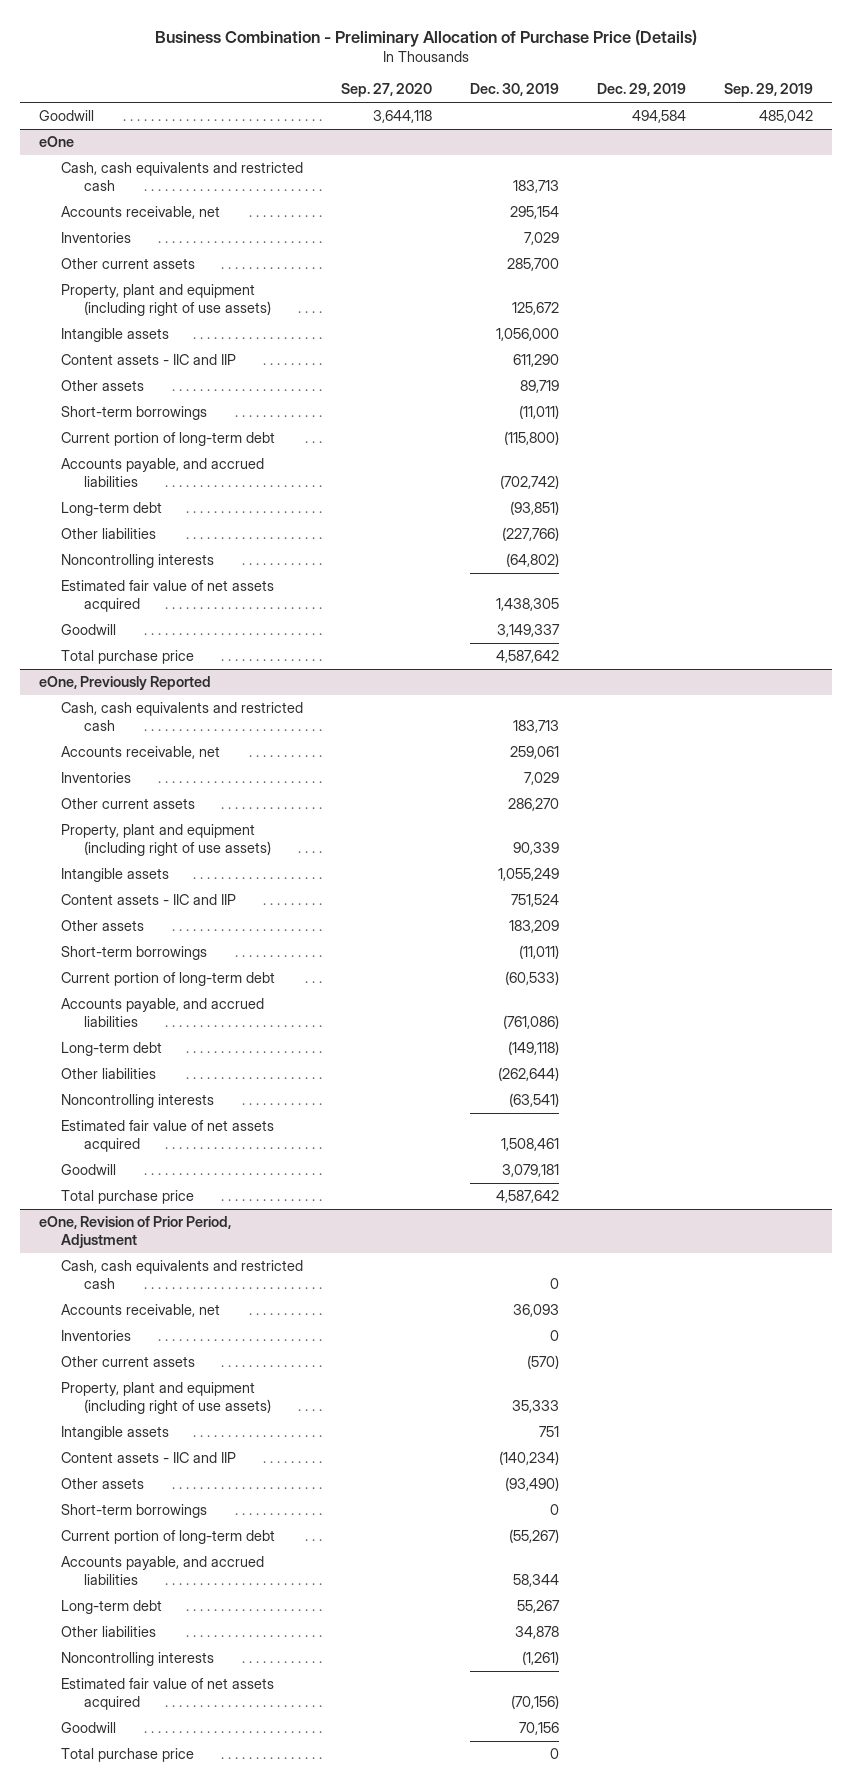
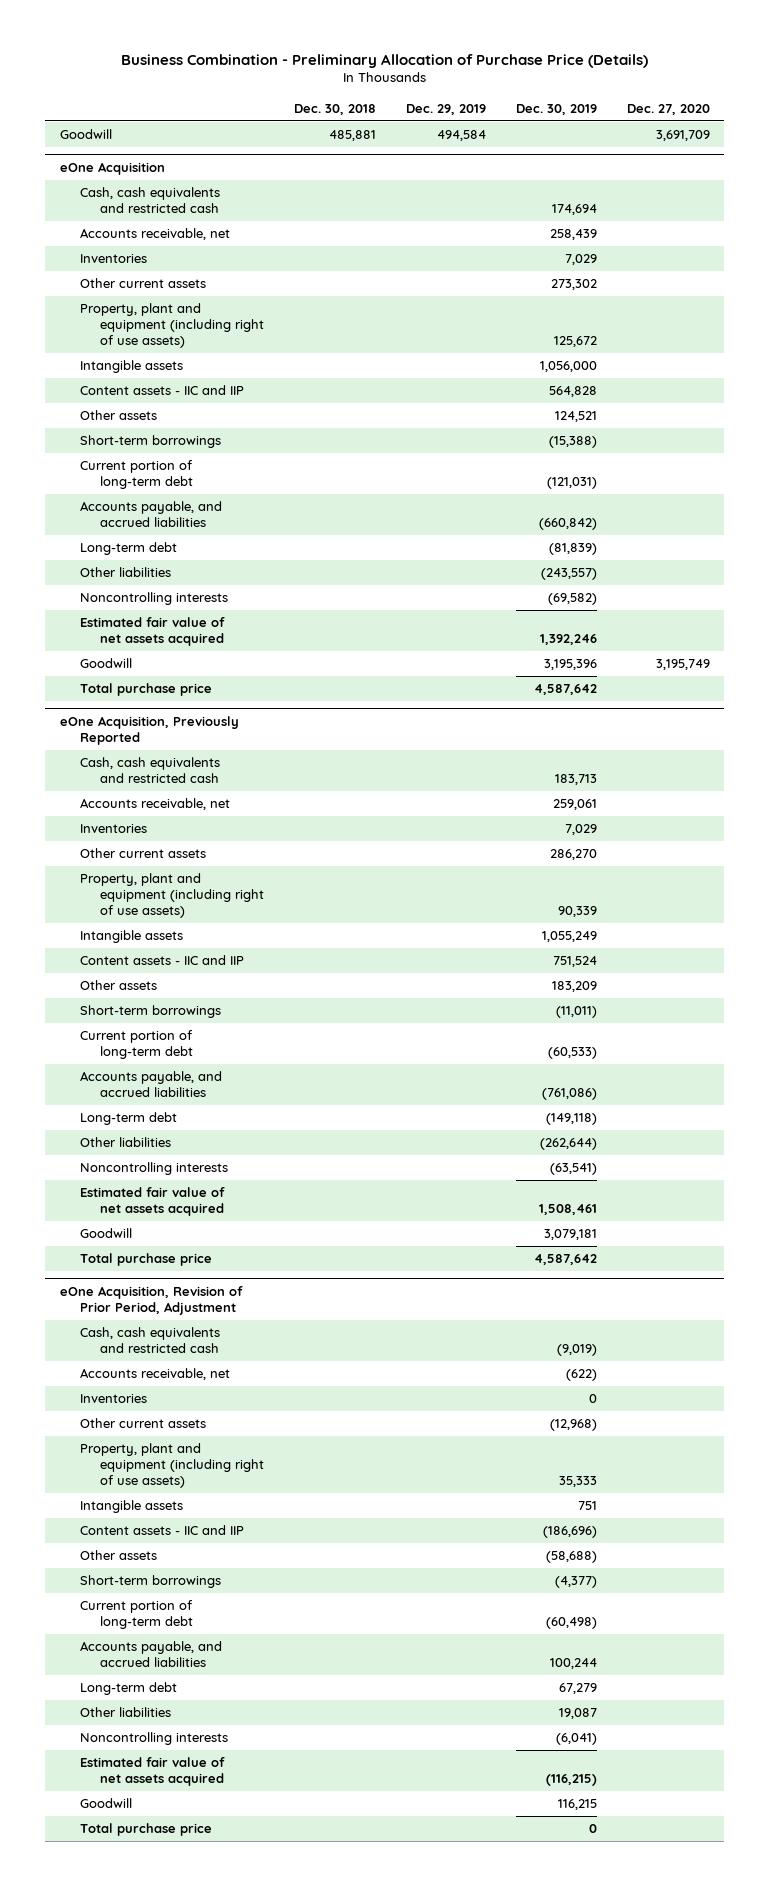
[341,83,433,98] Sep. 27, 2020 -> none
[723,83,813,98] Sep. 29, 2019 -> none
none -> [294,103,377,115] Dec. 30, 2018
none -> [626,103,710,115] Dec. 27, 2020
[39,136,75,148] eOne -> [59,162,165,176] eOne Acquisition
[513,180,560,194] 183,713 -> [551,203,597,215] 174,694
[510,206,560,220] 295,154 -> [549,229,597,241] 258,439
[507,258,560,272] 285,700 -> [550,279,597,291] 273,302
[513,354,560,368] 611,290 -> [548,386,597,398] 564,828
[520,380,560,394] 89,719 -> [554,411,597,423] 124,521
[519,405,560,420] (11,011) -> [548,436,597,449] (15,388)
[504,431,560,446] (115,800) -> [546,476,597,489] (121,031)
[500,475,560,490] (702,742) -> [538,517,597,530] (660,842)
[510,501,560,516] (93,851) -> [548,543,597,556] (81,839)
[502,527,560,542] (227,766) -> [540,568,597,581] (243,557)
[506,553,560,568] (64,802) -> [547,593,597,606] (69,582)
[496,598,560,612] 1,438,305 -> [539,633,597,645] 1,392,246
[497,624,561,638] 3,149,337 -> [543,659,597,671] 3,195,396
[39,676,212,691] eOne, Previously Reported -> [59,716,239,745] eOne Acquisition, Previously Reported
[39,1216,232,1249] eOne, Revision of Prior Period, Adjustment -> [59,1286,243,1315] eOne Acquisition, Revision of Prior Period, Adjustment
[550,1278,560,1290] 0 -> [556,1343,597,1356] (9,019)
[513,1304,560,1318] 36,093 -> [565,1369,597,1382] (622)
[527,1355,560,1370] (570) -> [549,1419,597,1432] (12,968)
[499,1451,560,1466] (140,234) -> [542,1526,597,1539] (186,696)
[505,1477,560,1492] (93,490) -> [545,1551,597,1564] (58,688)
[550,1504,560,1516] 0 -> [554,1576,597,1589] (4,377)
[509,1529,560,1544] (55,267) -> [545,1616,597,1629] (60,498)
[513,1574,560,1588] 58,344 -> [549,1657,597,1669] 100,244
[517,1600,561,1614] 55,267 -> [558,1683,597,1695] 67,279
[515,1626,560,1640] 34,878 -> [558,1708,597,1720] 19,087
[522,1651,560,1666] (1,261) -> [555,1733,597,1746] (6,041)
[511,1695,560,1710] (70,156) -> [545,1773,597,1786] (116,215)
[519,1722,560,1736] 70,156 -> [557,1799,597,1811] 116,215

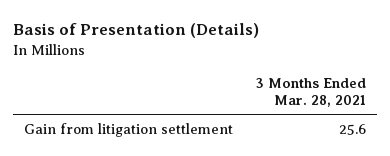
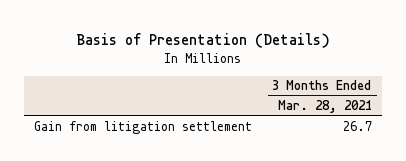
[339,123,367,135] 25.6 -> [342,121,372,132] 26.7

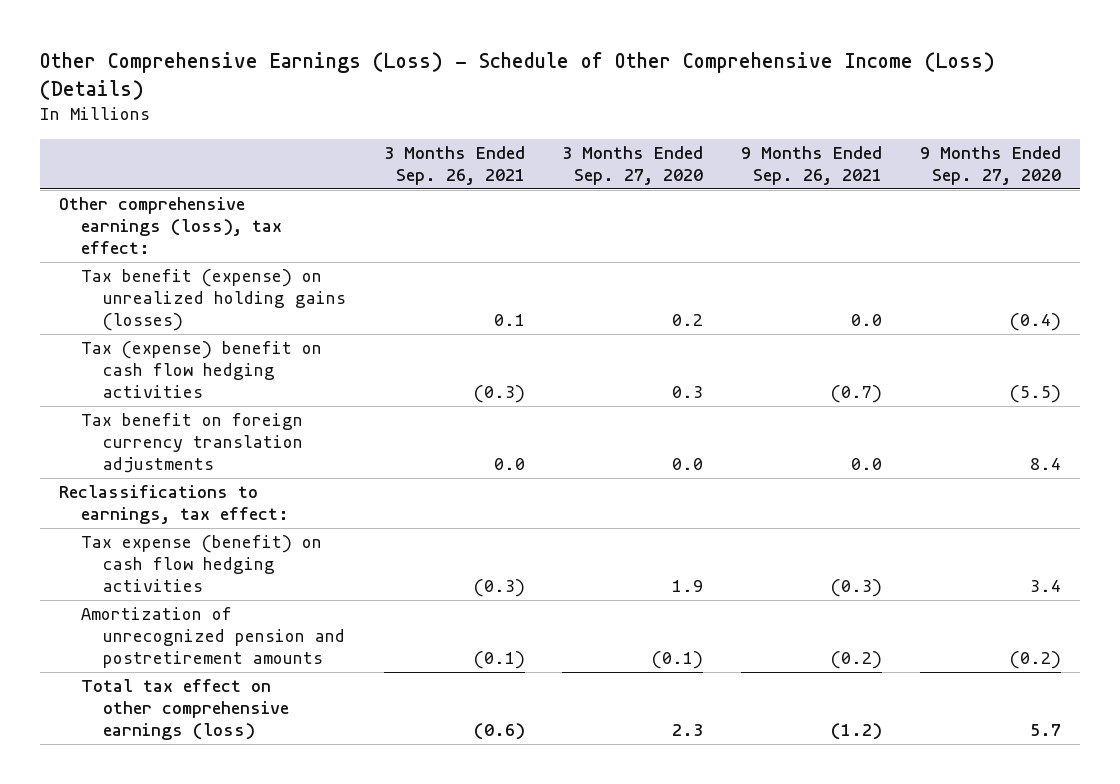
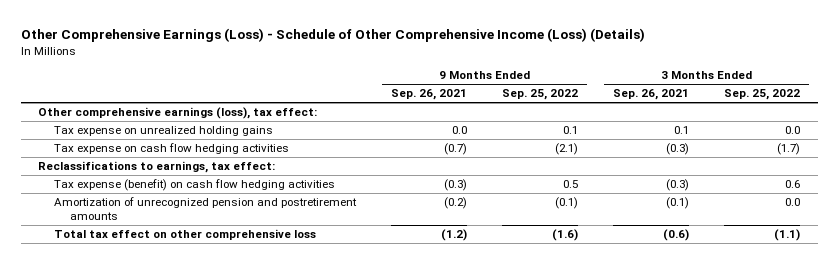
[562,145,704,185] 3 Months Ended Sep. 27, 2020 -> none
[920,145,1062,185] 9 Months Ended Sep. 27, 2020 -> none
none -> [502,89,579,101] Sep. 25, 2022
none -> [724,89,801,101] Sep. 25, 2022
[80,413,303,473] Tax benefit on foreign currency translation adjustments -> none
[80,269,346,331] Tax benefit (expense) on unrealized holding gains (losses) -> [53,126,273,137] Tax expense on unrealized holding gains
[80,341,322,398] Tax (expense) benefit on cash flow hedging activities -> [53,143,289,155] Tax expense on cash flow hedging activities
[80,679,289,740] Total tax effect on other comprehensive earnings (loss) -> [53,229,316,241] Total tax effect on other comprehensive loss

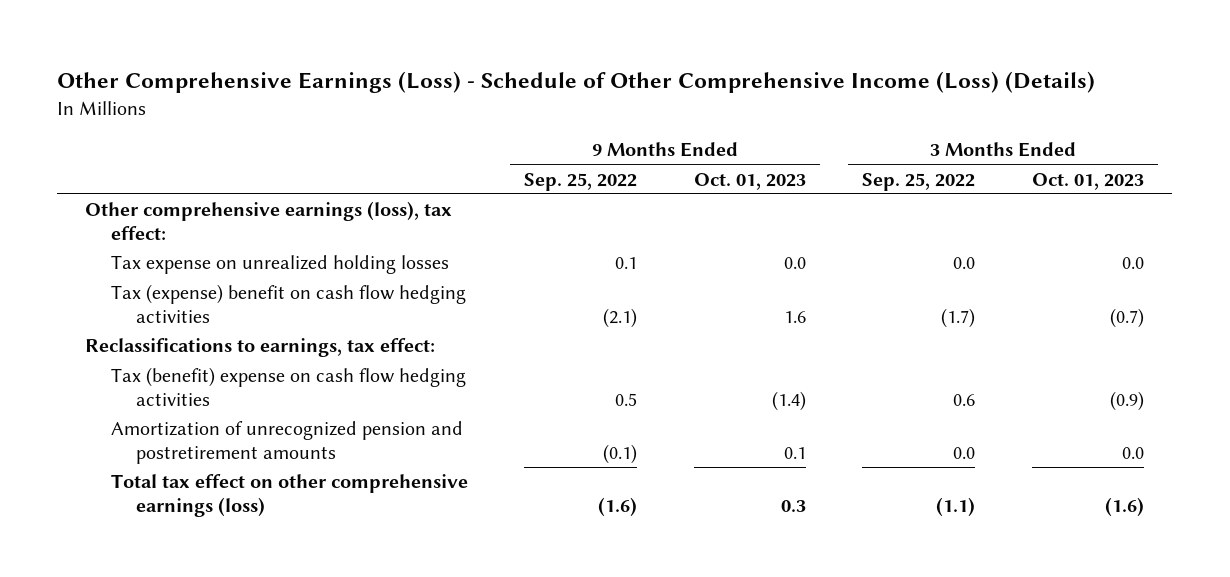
[390,89,467,101] Sep. 26, 2021 -> none
[613,89,690,101] Sep. 26, 2021 -> none
none -> [693,172,806,190] Oct. 01, 2023
none -> [1032,172,1145,190] Oct. 01, 2023
[53,126,273,137] Tax expense on unrealized holding gains -> [110,255,449,275] Tax expense on unrealized holding losses
[53,143,289,155] Tax expense on cash flow hedging activities -> [110,284,466,324] Tax (expense) benefit on cash flow hedging activities
[53,179,335,192] Tax expense (benefit) on cash flow hedging activities -> [110,367,466,407] Tax (benefit) expense on cash flow hedging activities
[53,229,316,241] Total tax effect on other comprehensive loss -> [110,474,468,518] Total tax effect on other comprehensive earnings (loss)

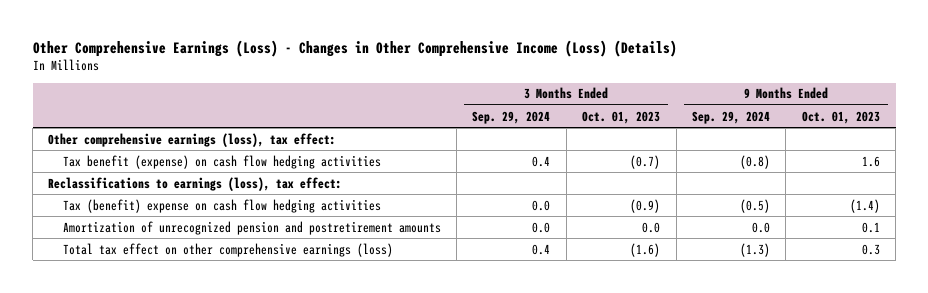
[57,70,1096,93] Other Comprehensive Earnings (Loss) - Schedule of Other Comprehensive Income (Loss) (Details) -> [32,39,677,57] Other Comprehensive Earnings (Loss) - Changes in Other Comprehensive Income (Loss) (Details)
[524,172,638,191] Sep. 25, 2022 -> none
[862,172,976,191] Sep. 25, 2022 -> none
none -> [472,110,551,124] Sep. 29, 2024
none -> [691,110,770,124] Sep. 29, 2024
[110,255,449,275] Tax expense on unrealized holding losses -> none
[110,284,466,324] Tax (expense) benefit on cash flow hedging activities -> [62,154,381,169] Tax benefit (expense) on cash flow hedging activities
[85,338,436,358] Reclassifications to earnings, tax effect: -> [48,176,343,191] Reclassifications to earnings (loss), tax effect:

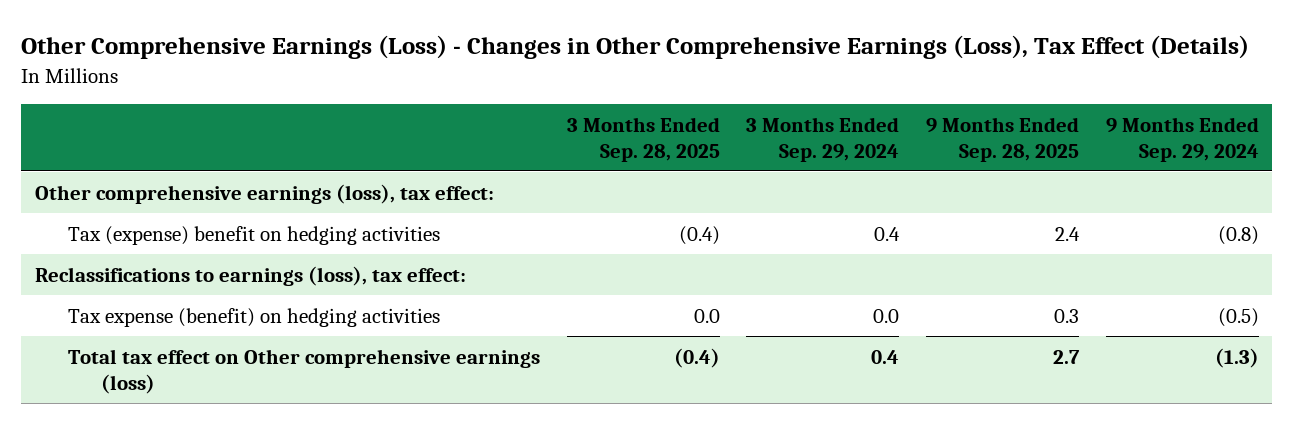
[32,39,677,57] Other Comprehensive Earnings (Loss) - Changes in Other Comprehensive Income (Loss) (Details) -> [21,35,1250,60] Other Comprehensive Earnings (Loss) - Changes in Other Comprehensive Earnings (Loss), Tax Effect (Details)
[582,110,661,124] Oct. 01, 2023 -> none
[801,110,880,124] Oct. 01, 2023 -> none
none -> [566,116,720,162] 3 Months Ended Sep. 28, 2025
none -> [926,116,1080,162] 9 Months Ended Sep. 28, 2025
[62,154,381,169] Tax benefit (expense) on cash flow hedging activities -> [67,225,440,245] Tax (expense) benefit on hedging activities
[62,220,441,235] Amortization of unrecognized pension and postretirement amounts -> none
[62,198,381,213] Tax (benefit) expense on cash flow hedging activities -> [67,307,440,327] Tax expense (benefit) on hedging activities
[62,242,393,257] Total tax effect on other comprehensive earnings (loss) -> [67,348,540,394] Total tax effect on Other comprehensive earnings (loss)

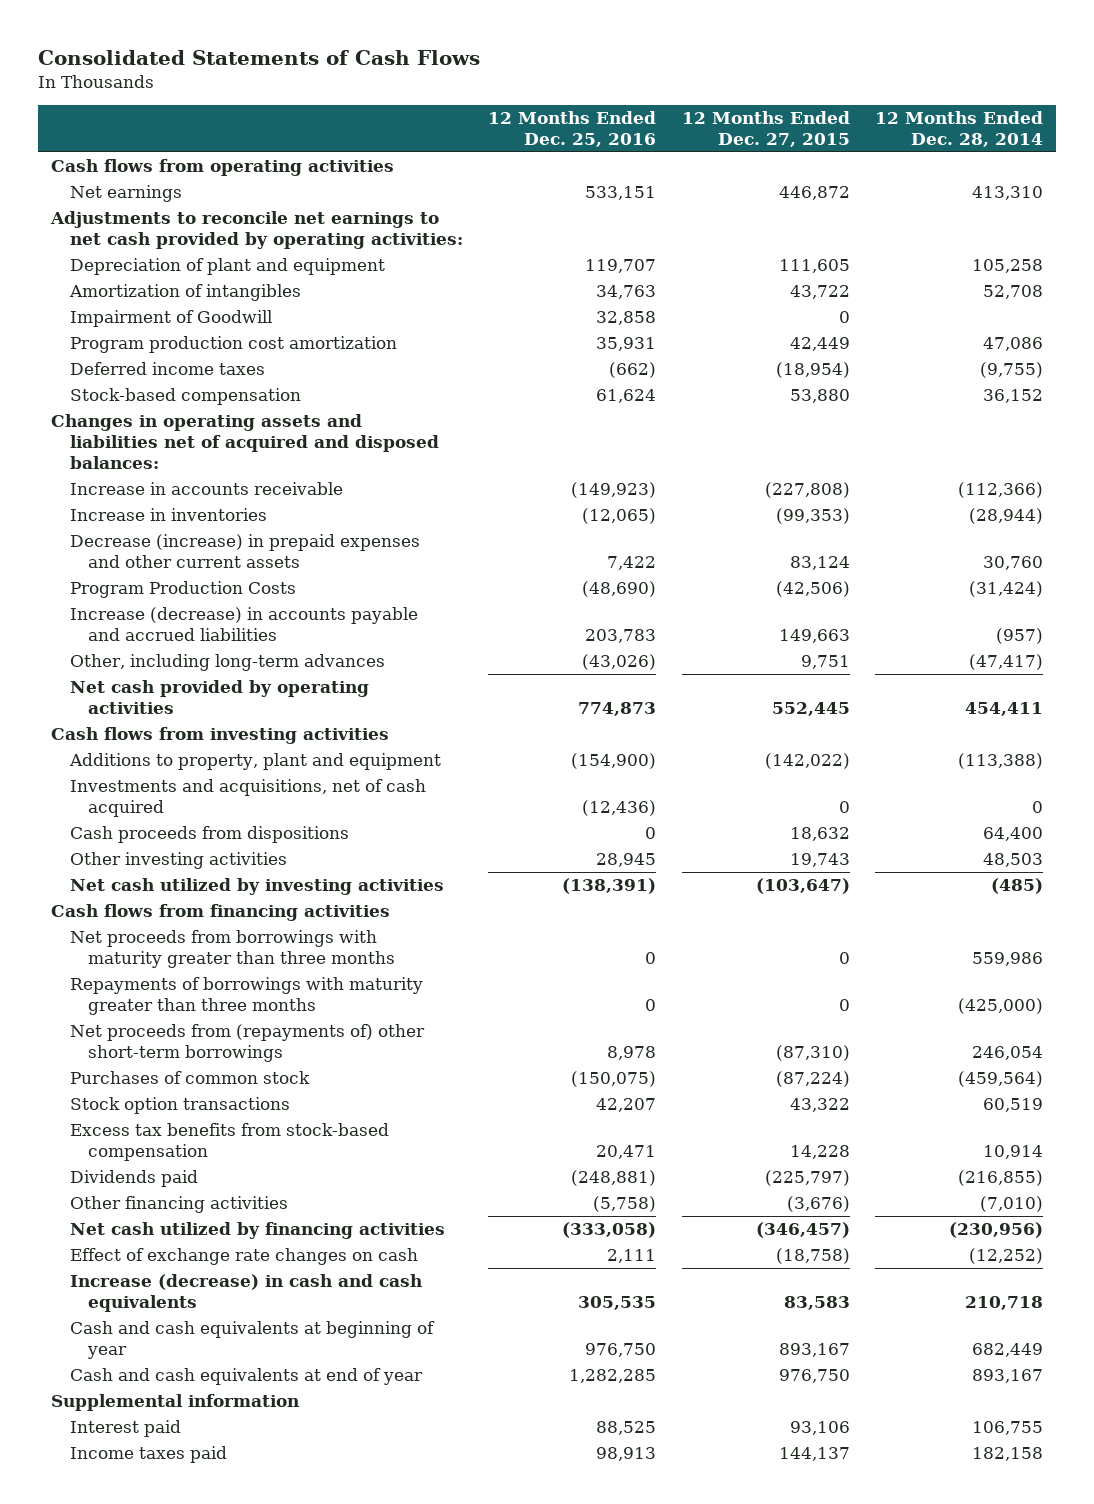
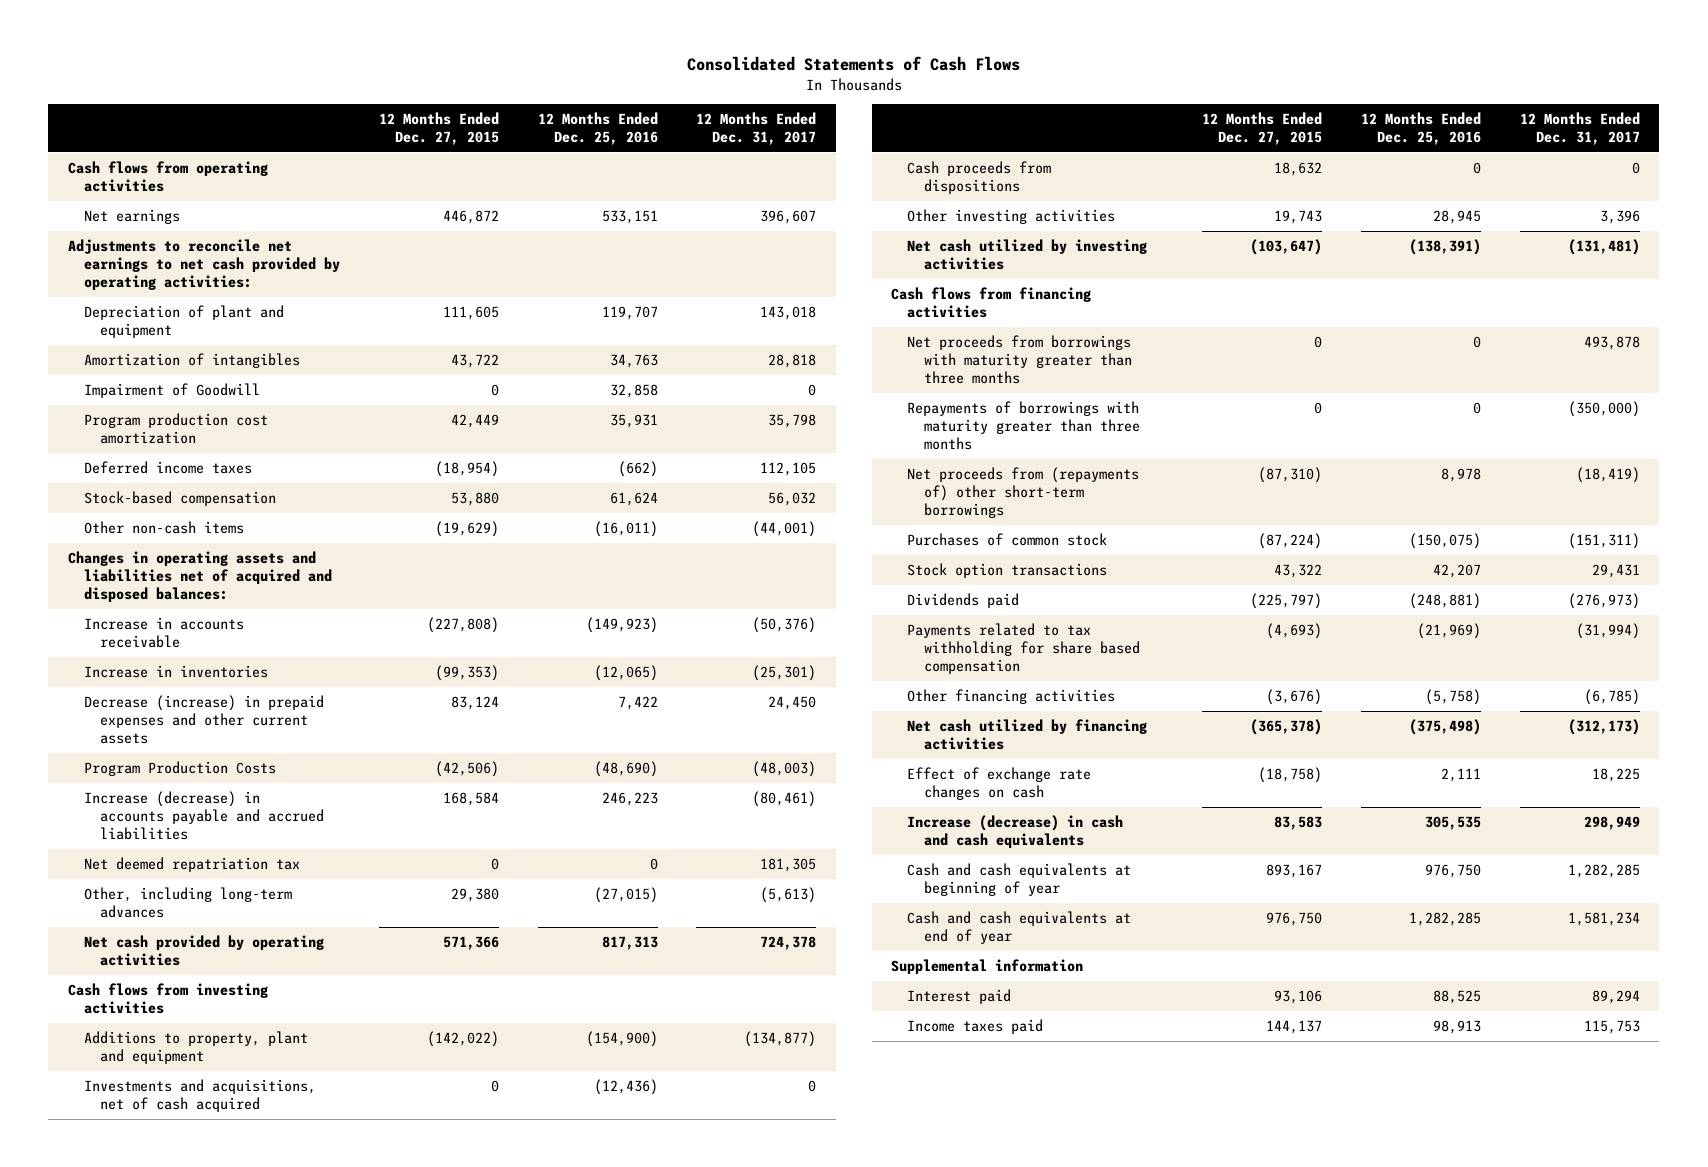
[875,111,1044,147] 12 Months Ended Dec. 28, 2014 -> none
none -> [696,111,817,145] 12 Months Ended Dec. 31, 2017
none -> [83,520,244,534] Other non-cash items
[585,629,657,644] 203,783 -> [601,791,658,806] 246,223
[778,629,850,644] 149,663 -> [442,791,499,806] 168,584
none -> [83,856,300,872] Net deemed repatriation tax
[582,654,657,671] (43,026) -> [593,886,658,903] (27,015)
[800,655,850,670] 9,751 -> [450,887,499,902] 29,380
[578,702,657,717] 774,873 -> [601,935,658,950] 817,313
[771,702,850,717] 552,445 -> [442,935,499,950] 571,366
[69,1123,389,1162] Excess tax benefits from stock-based compensation -> none
none -> [907,622,1140,675] Payments related to tax withholding for share based compensation
[562,1222,657,1239] (333,058) -> [1409,718,1482,735] (375,498)
[755,1222,850,1239] (346,457) -> [1250,718,1323,735] (365,378)

